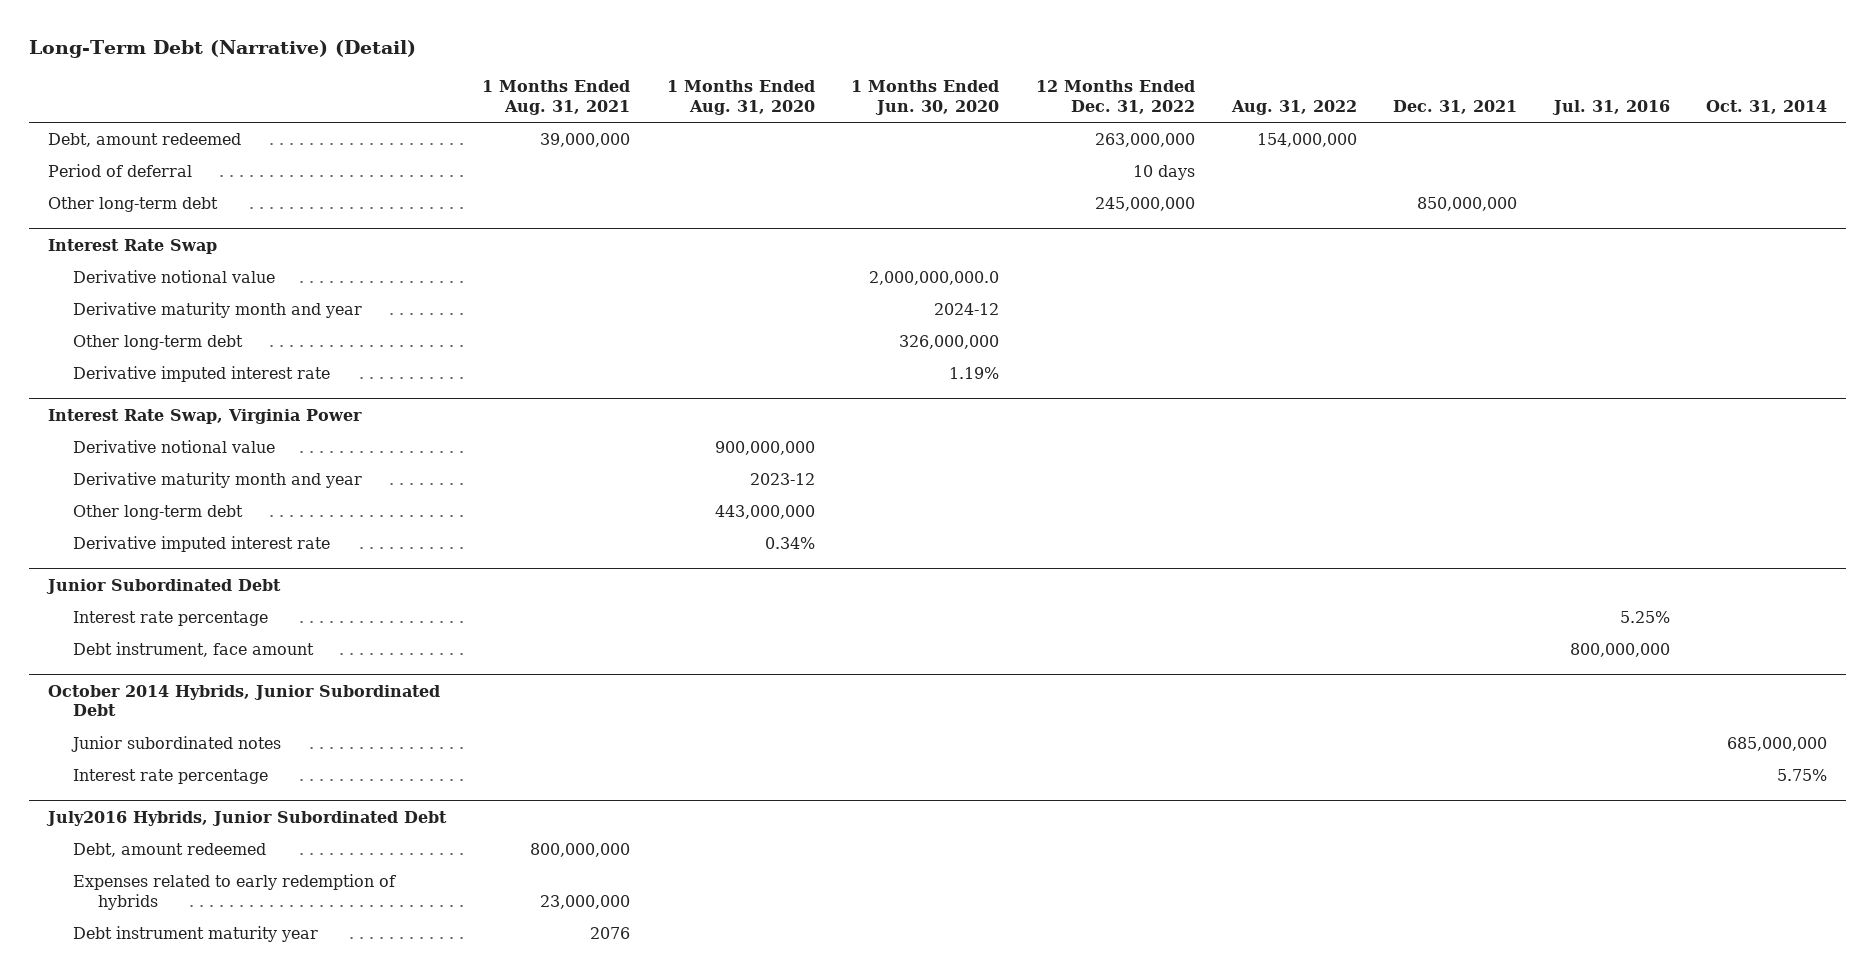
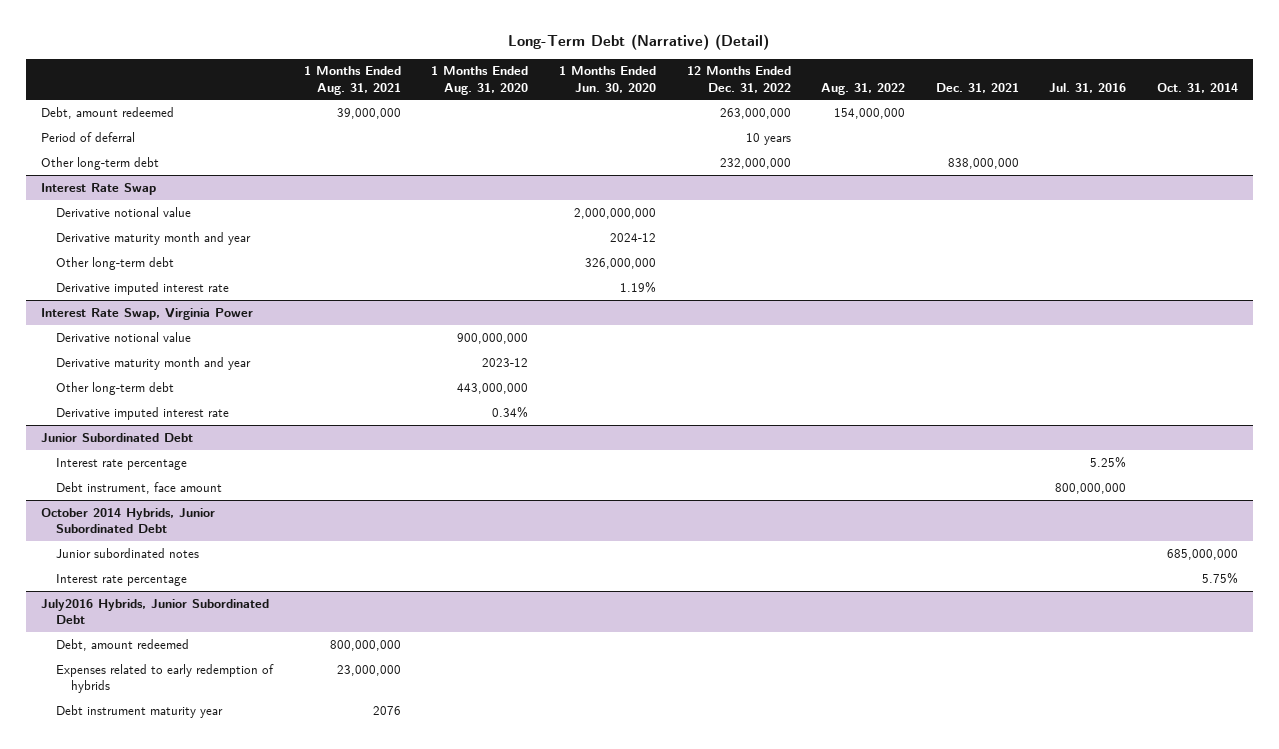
[1132,164,1195,180] 10 days -> [745,132,791,145] 10 years
[1094,196,1195,211] 245,000,000 -> [719,157,791,169] 232,000,000
[1417,196,1518,211] 850,000,000 -> [947,157,1019,169] 838,000,000
[869,270,1000,285] 2,000,000,000.0 -> [573,207,656,219] 2,000,000,000

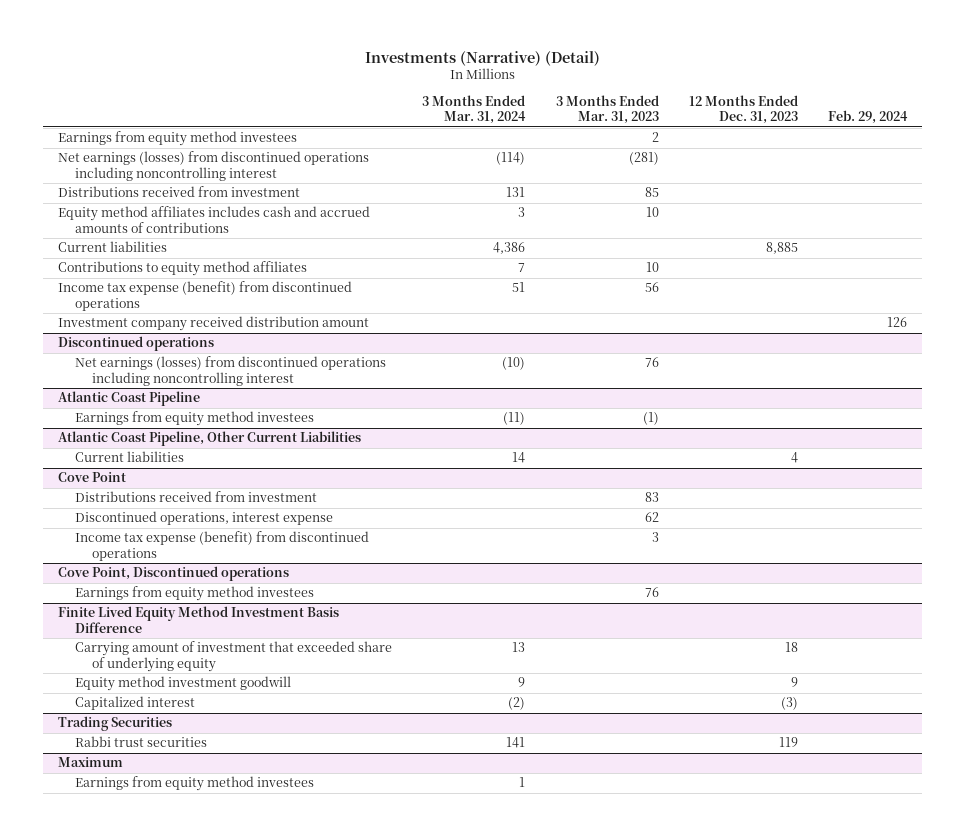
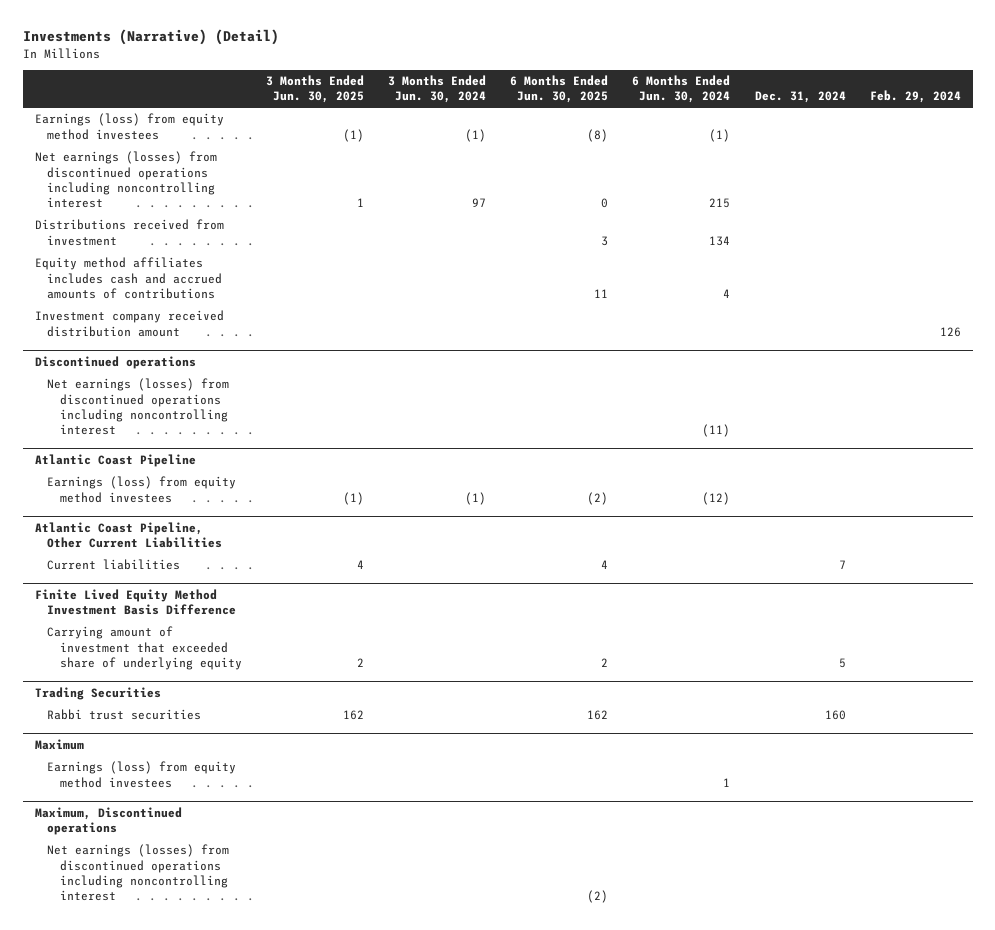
[422,95,527,125] 3 Months Ended Mar. 31, 2024 -> none
[555,95,659,125] 3 Months Ended Mar. 31, 2023 -> none
[688,95,798,125] 12 Months Ended Dec. 31, 2023 -> none
none -> [265,75,364,104] 3 Months Ended Jun. 30, 2025
none -> [388,75,487,104] 3 Months Ended Jun. 30, 2024
none -> [510,75,609,104] 6 Months Ended Jun. 30, 2025
none -> [632,75,731,104] 6 Months Ended Jun. 30, 2024
none -> [754,91,846,104] Dec. 31, 2024
[58,131,298,147] Earnings from equity method investees -> [34,113,224,140] Earnings (loss) from equity method investees
[58,241,168,253] Current liabilities -> none
[58,261,308,277] Contributions to equity method affiliates -> none
[58,281,353,311] Income tax expense (benefit) from discontinued operations -> none
[75,411,315,427] Earnings from equity method investees -> [47,476,237,503] Earnings (loss) from equity method investees
[58,472,127,483] Cove Point -> none
[75,491,318,503] Distributions received from investment -> none
[75,511,334,526] Discontinued operations, interest expense -> none
[75,531,370,561] Income tax expense (benefit) from discontinued operations -> none
[58,566,290,582] Cove Point, Discontinued operations -> none
[75,586,315,602] Earnings from equity method investees -> none
[75,676,292,692] Equity method investment goodwill -> none
[75,696,196,711] Capitalized interest -> none
[75,776,315,792] Earnings from equity method investees -> [47,761,237,788] Earnings (loss) from equity method investees
none -> [34,806,182,836] Maximum, Discontinued operations
none -> [47,844,230,901] Net earnings (losses) from discontinued operations including noncontrolling interest

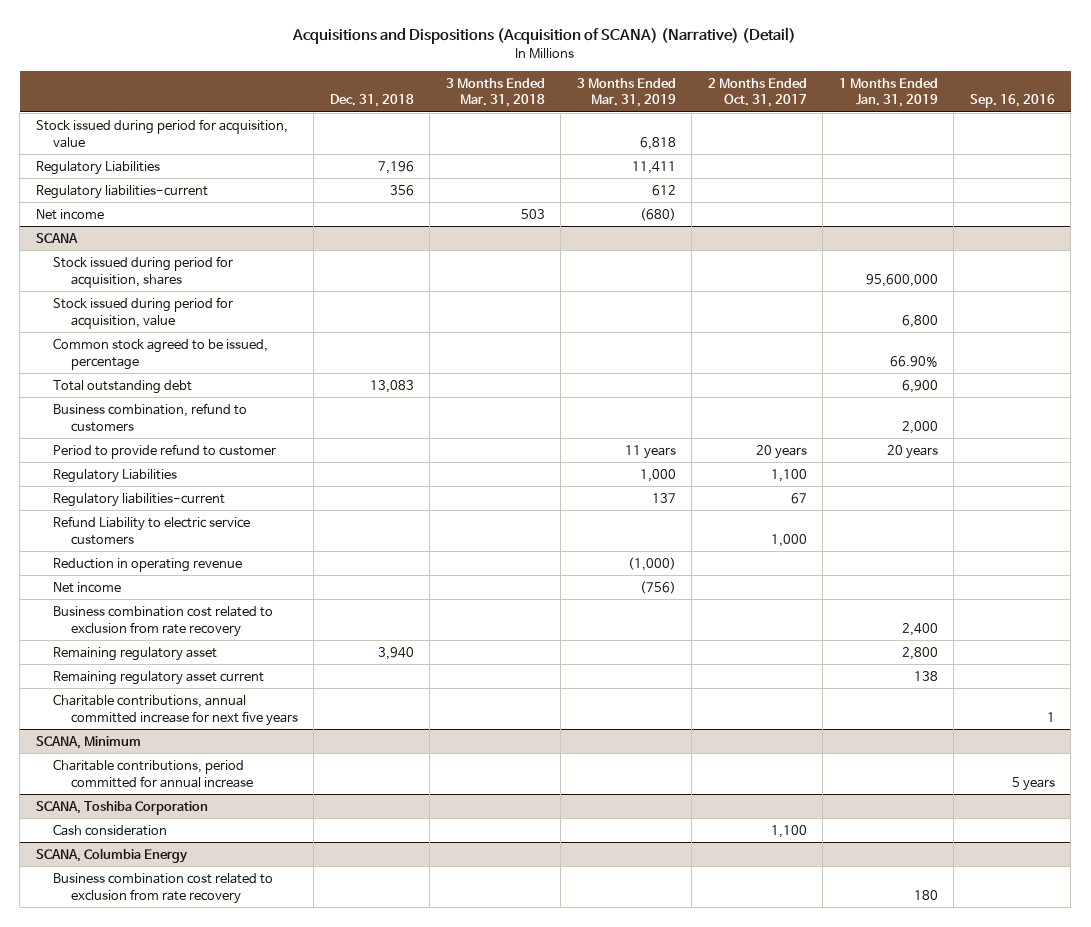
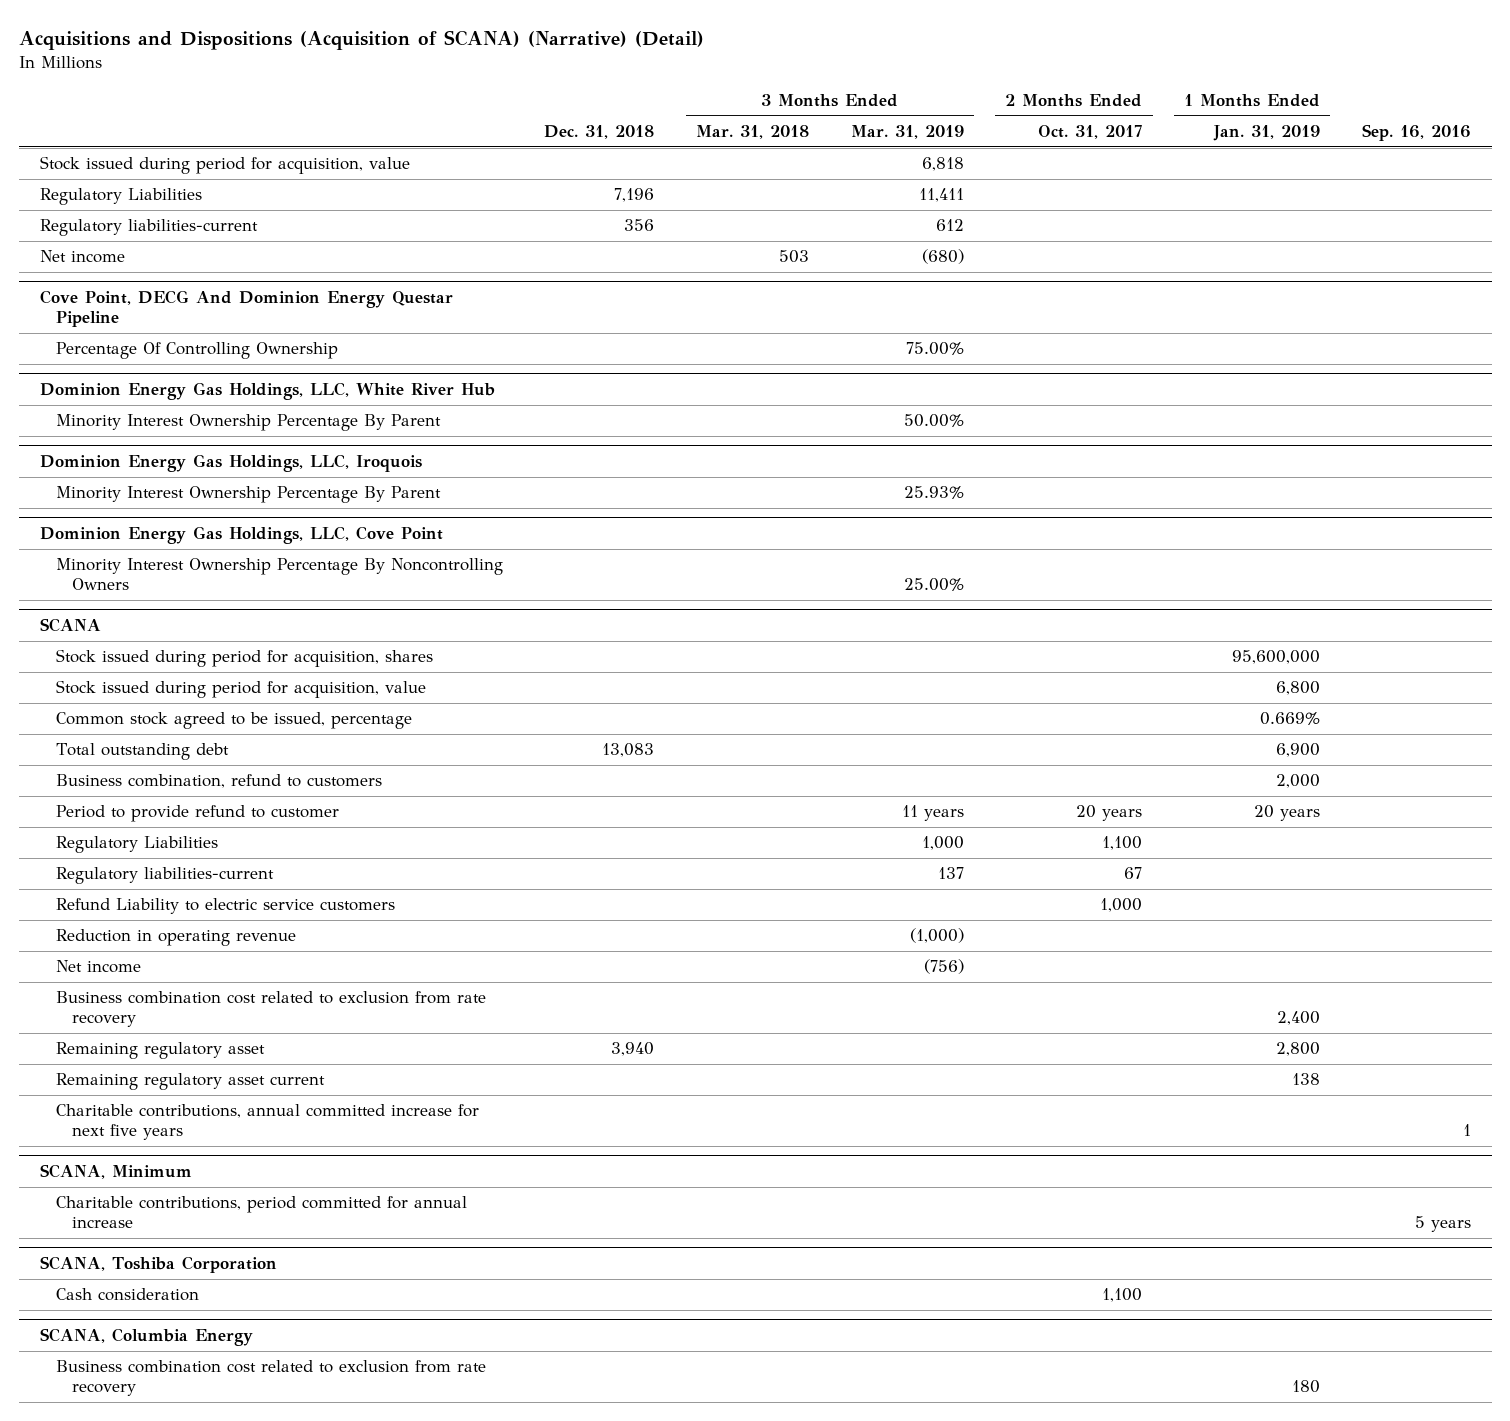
none -> [39,290,453,328] Cove Point, DECG And Dominion Energy Questar Pipeline
none -> [55,342,338,360] Percentage Of Controlling Ownership
none -> [39,382,495,401] Dominion Energy Gas Holdings, LLC, White River Hub
none -> [55,414,441,432] Minority Interest Ownership Percentage By Parent
none -> [39,454,422,473] Dominion Energy Gas Holdings, LLC, Iroquois
none -> [55,486,441,504] Minority Interest Ownership Percentage By Parent
none -> [39,526,443,545] Dominion Energy Gas Holdings, LLC, Cove Point
none -> [55,558,503,591] Minority Interest Ownership Percentage By Noncontrolling Owners
[889,355,938,367] 66.90% -> [1260,712,1321,726] 0.669%

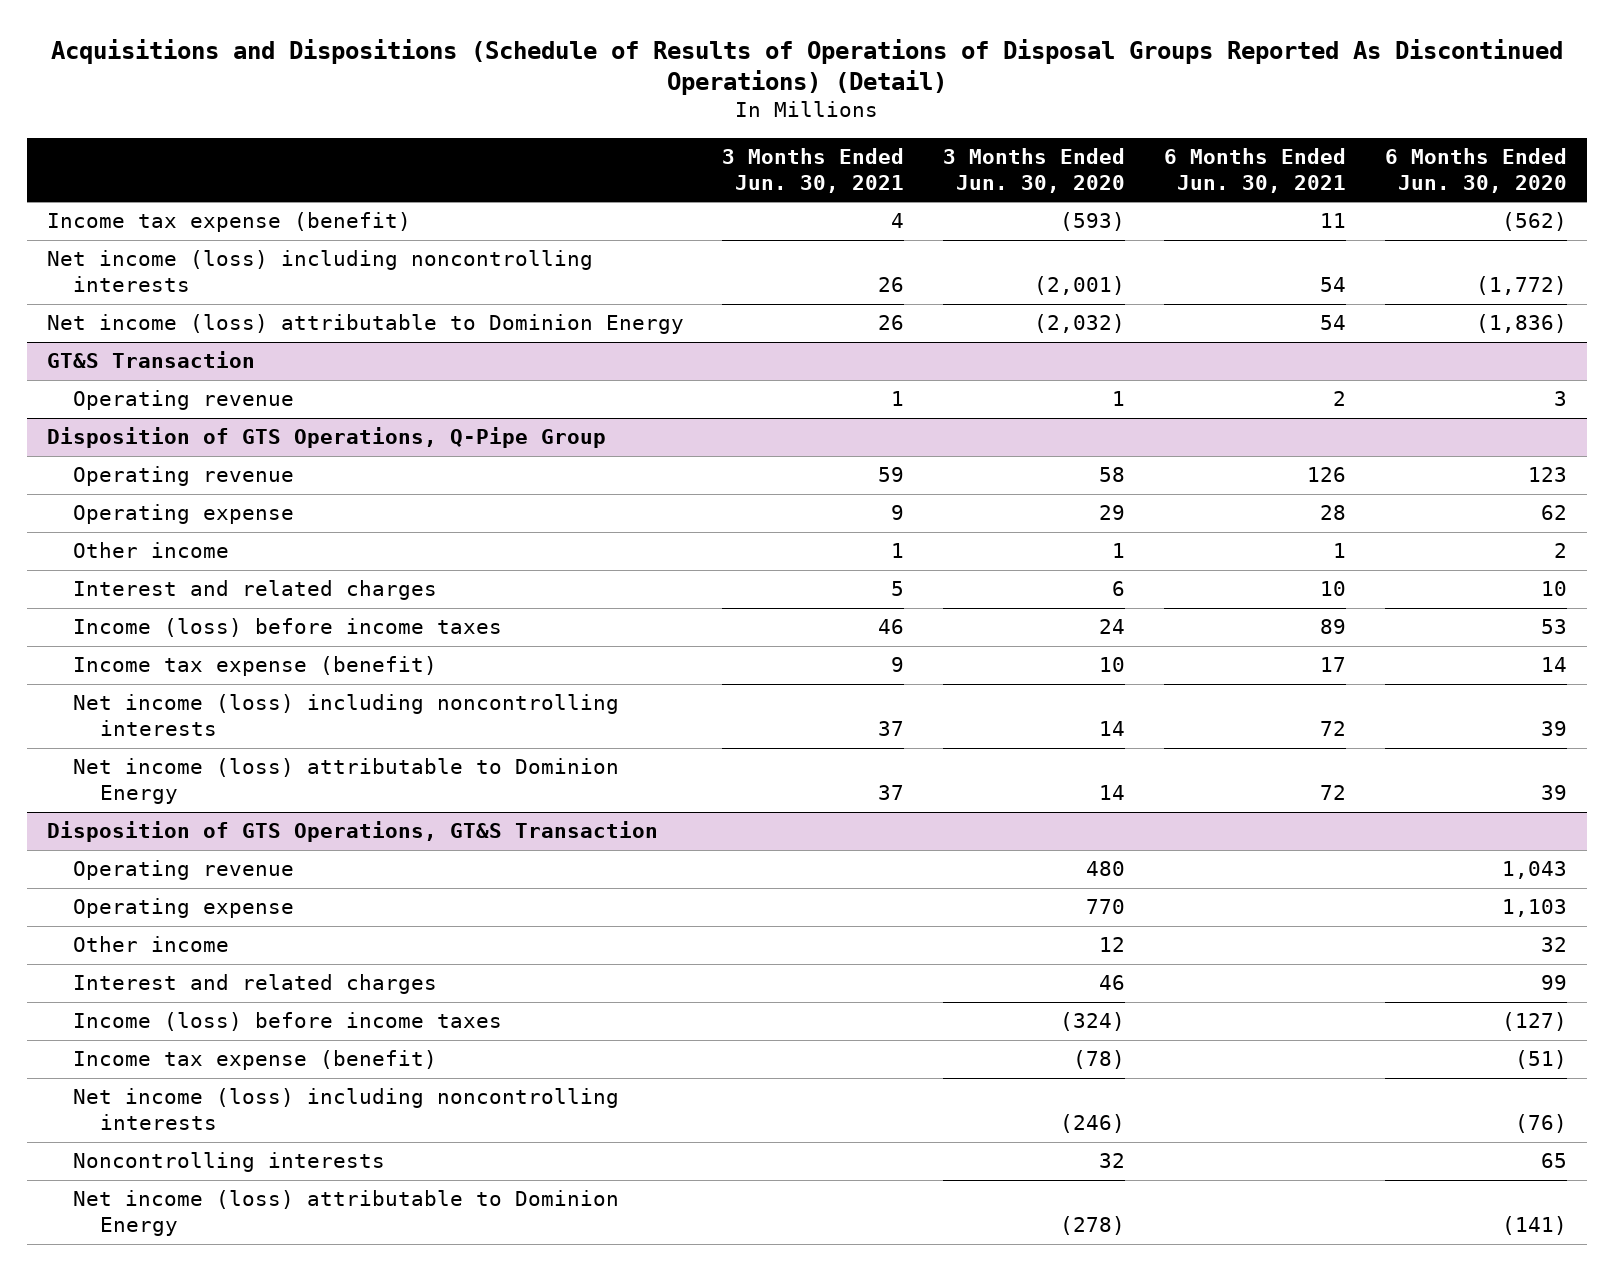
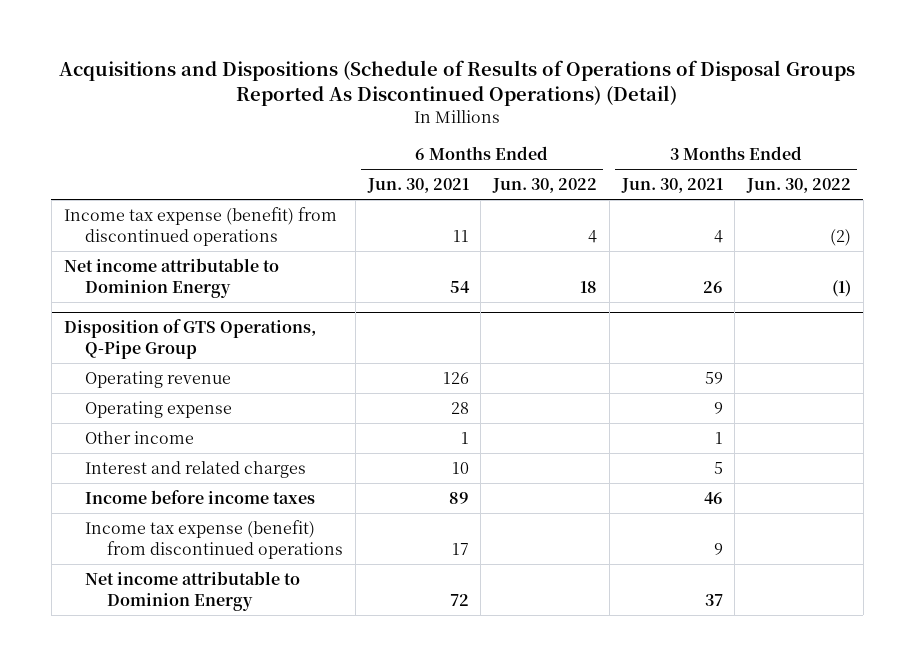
[943,148,1126,193] 3 Months Ended Jun. 30, 2020 -> none
[1385,148,1568,193] 6 Months Ended Jun. 30, 2020 -> none
none -> [492,178,598,194] Jun. 30, 2022
none -> [746,178,852,194] Jun. 30, 2022
[46,250,593,293] Net income (loss) including noncontrolling interests -> none
[46,351,255,369] GT&S Transaction -> none
[73,390,295,411] Operating revenue -> none
[46,212,411,233] Income tax expense (benefit) -> [63,207,337,246] Income tax expense (benefit) from discontinued operations
[46,314,684,335] Net income (loss) attributable to Dominion Energy -> [63,258,279,298] Net income attributable to Dominion Energy
[73,694,620,737] Net income (loss) including noncontrolling interests -> none
[46,821,658,843] Disposition of GTS Operations, GT&S Transaction -> none
[73,860,295,881] Operating revenue -> none
[73,898,295,919] Operating expense -> none
[73,936,230,953] Other income -> none
[73,974,438,995] Interest and related charges -> none
[73,1012,503,1032] Income (loss) before income taxes -> none
[73,1050,438,1071] Income tax expense (benefit) -> none
[73,1088,620,1131] Net income (loss) including noncontrolling interests -> none
[73,1152,386,1173] Noncontrolling interests -> none
[73,1190,620,1237] Net income (loss) attributable to Dominion Energy -> none
[73,618,503,638] Income (loss) before income taxes -> [85,490,316,505] Income before income taxes
[73,656,438,677] Income tax expense (benefit) -> [85,520,343,559] Income tax expense (benefit) from discontinued operations
[73,758,620,805] Net income (loss) attributable to Dominion Energy -> [85,571,301,611] Net income attributable to Dominion Energy

